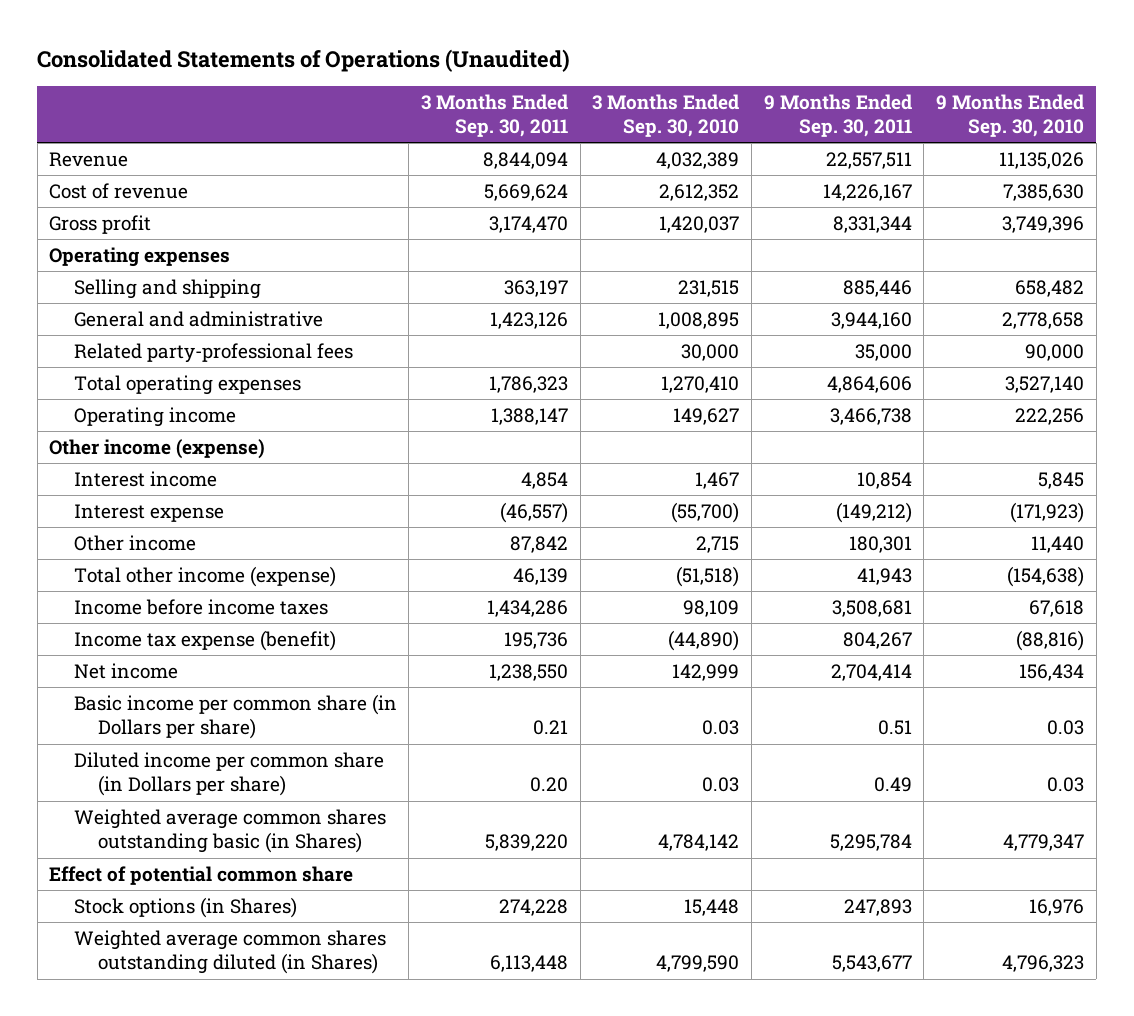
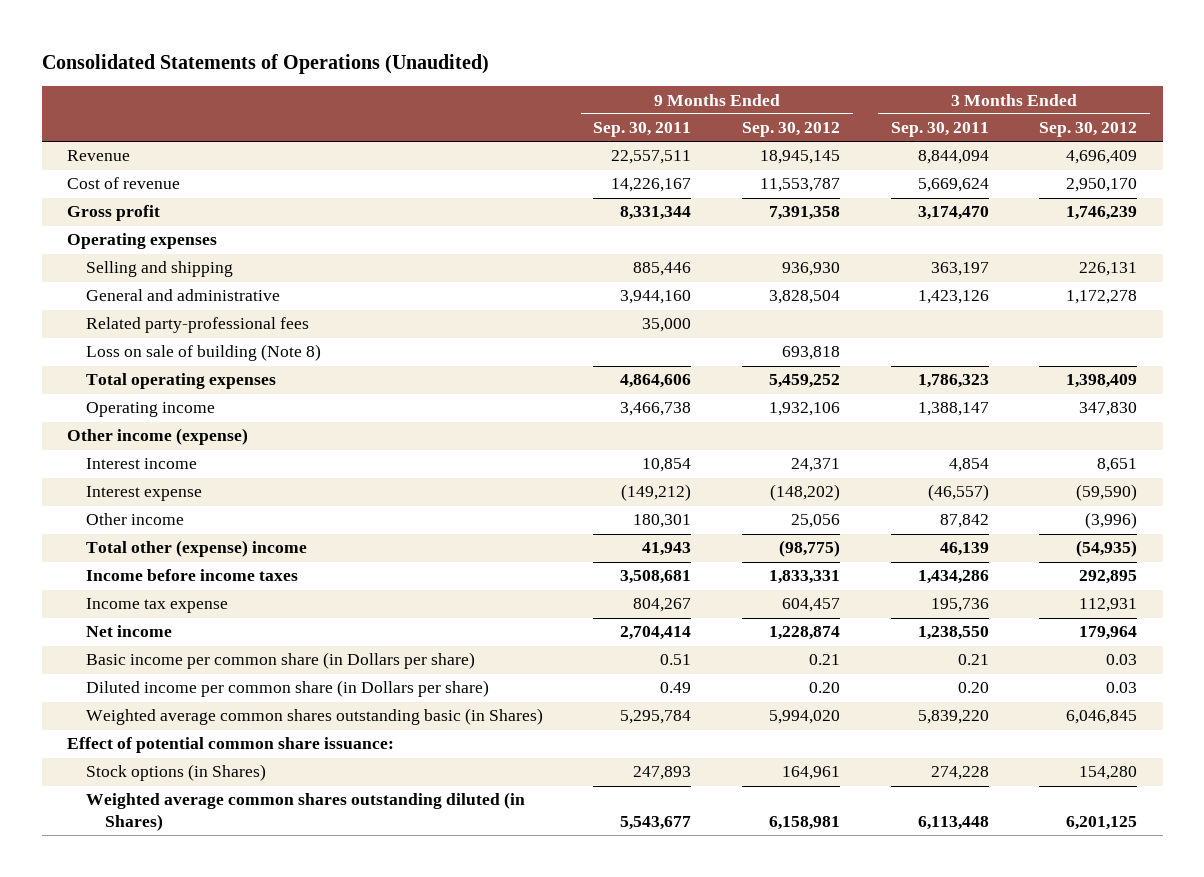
[592,93,740,138] 3 Months Ended Sep. 30, 2010 -> none
[936,93,1085,138] 9 Months Ended Sep. 30, 2010 -> none
none -> [742,122,841,138] Sep. 30, 2012
none -> [1039,122,1138,138] Sep. 30, 2012
none -> [85,344,321,362] Loss on sale of building (Note 8)
[73,565,336,587] Total other income (expense) -> [85,540,307,558] Total other (expense) income
[73,629,336,651] Income tax expense (benefit) -> [85,598,228,614] Income tax expense
[49,865,354,885] Effect of potential common share -> [66,737,394,754] Effect of potential common share issuance:

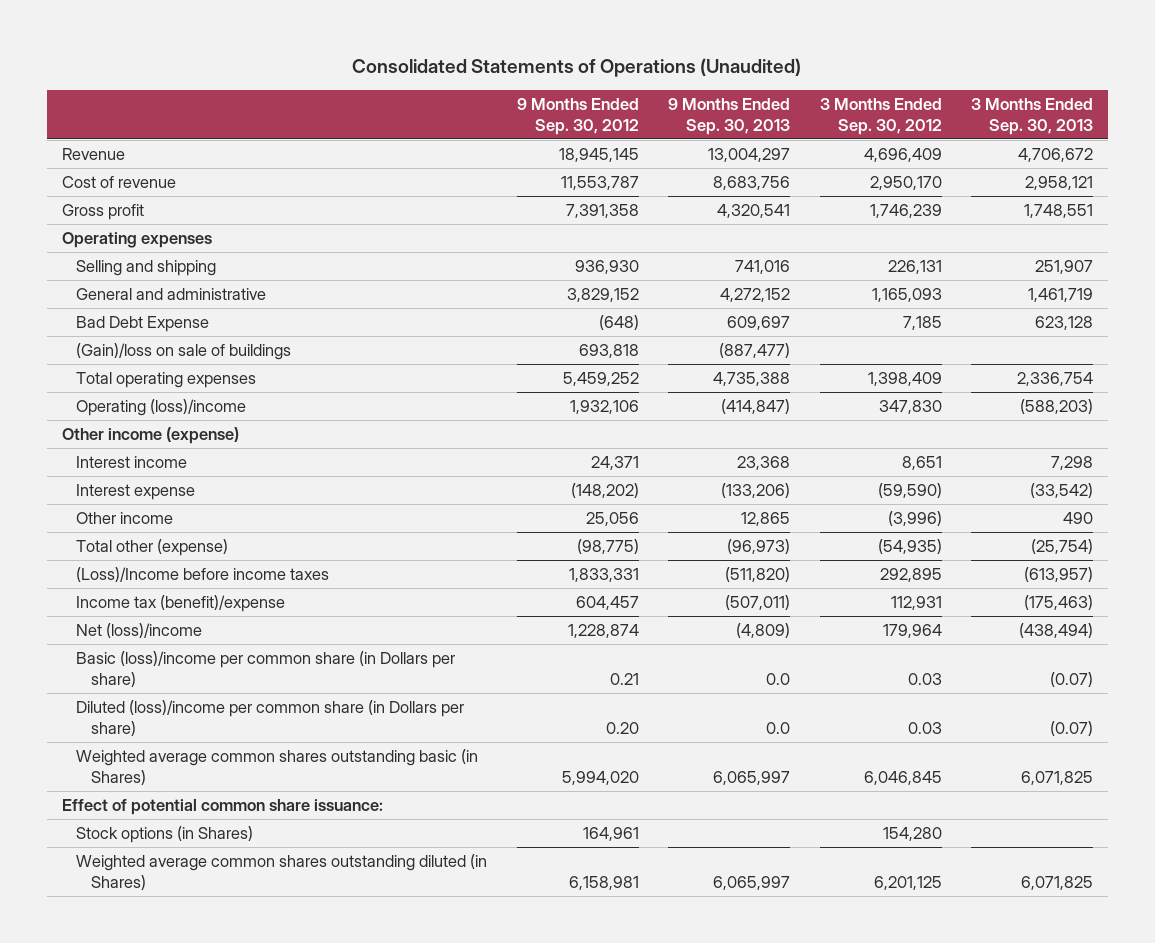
[593,122,692,138] Sep. 30, 2011 -> none
[890,122,989,138] Sep. 30, 2011 -> none
none -> [668,97,791,136] 9 Months Ended Sep. 30, 2013
none -> [971,97,1094,136] 3 Months Ended Sep. 30, 2013
[85,317,309,334] Related party-professional fees -> none
[769,290,841,305] 3,828,504 -> [566,287,639,302] 3,829,152
[1066,290,1138,305] 1,172,278 -> [871,287,942,302] 1,165,093
none -> [76,315,210,332] Bad Debt Expense
[85,344,321,362] Loss on sale of building (Note 8) -> [76,342,292,360] (Gain)/loss on sale of buildings
[85,402,215,418] Operating income -> [76,398,247,416] Operating (loss)/income
[85,540,307,558] Total other (expense) income -> [76,538,229,556] Total other (expense)
[85,569,298,582] Income before income taxes -> [76,566,330,582] (Loss)/Income before income taxes
[85,598,228,614] Income tax expense -> [76,594,286,612] Income tax (benefit)/expense
[85,625,172,638] Net income -> [76,622,203,638] Net (loss)/income
[85,652,475,670] Basic income per common share (in Dollars per share) -> [76,650,456,688] Basic (loss)/income per common share (in Dollars per share)
[85,680,489,698] Diluted income per common share (in Dollars per share) -> [76,699,465,737] Diluted (loss)/income per common share (in Dollars per share)

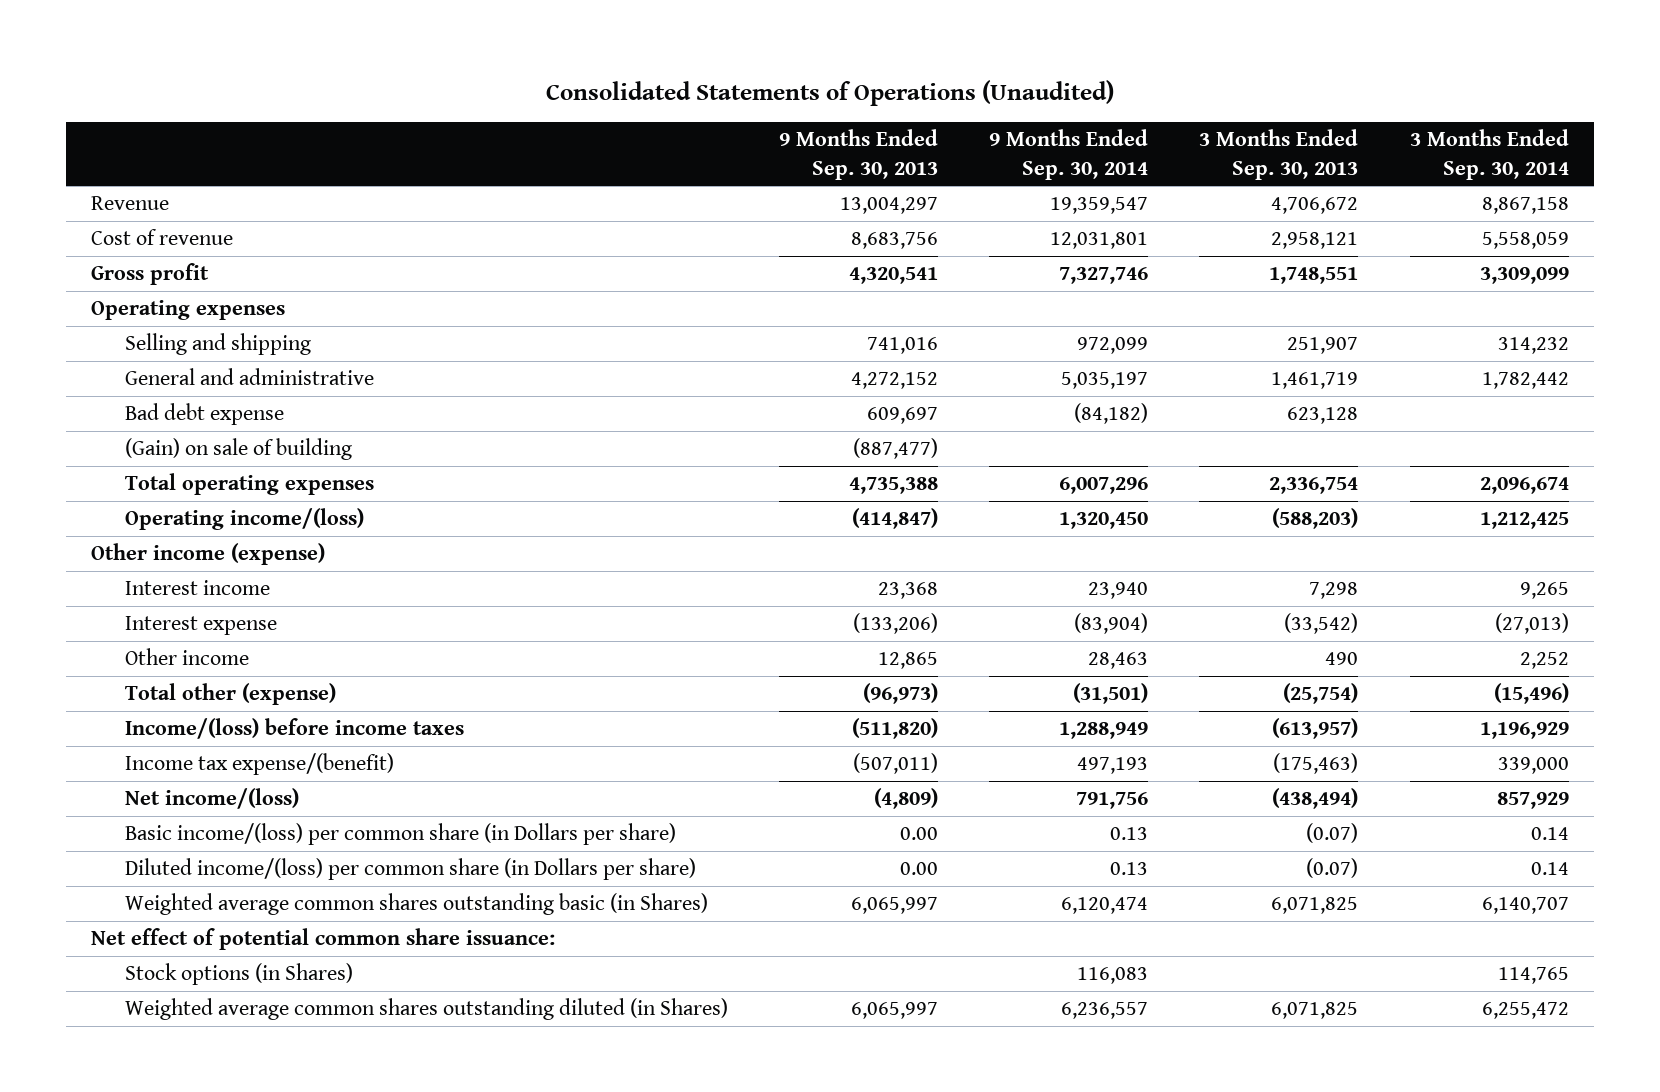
[516,97,639,136] 9 Months Ended Sep. 30, 2012 -> none
[819,97,942,136] 3 Months Ended Sep. 30, 2012 -> none
none -> [989,129,1149,180] 9 Months Ended Sep. 30, 2014
none -> [1409,129,1569,180] 3 Months Ended Sep. 30, 2014
[76,315,210,332] Bad Debt Expense -> [124,403,284,426] Bad debt expense
[76,342,292,360] (Gain)/loss on sale of buildings -> [124,438,352,461] (Gain) on sale of building
[76,398,247,416] Operating (loss)/income -> [124,508,364,531] Operating income/(loss)
[76,566,330,582] (Loss)/Income before income taxes -> [124,718,464,740] Income/(loss) before income taxes
[76,594,286,612] Income tax (benefit)/expense -> [124,753,394,776] Income tax expense/(benefit)
[76,622,203,638] Net (loss)/income -> [124,788,299,810] Net income/(loss)
[76,650,456,688] Basic (loss)/income per common share (in Dollars per share) -> [124,823,676,846] Basic income/(loss) per common share (in Dollars per share)
[766,673,791,686] 0.0 -> [899,827,938,841] 0.00
[76,699,465,737] Diluted (loss)/income per common share (in Dollars per share) -> [124,858,696,881] Diluted income/(loss) per common share (in Dollars per share)
[766,722,791,735] 0.0 -> [899,862,938,876] 0.00
[61,798,383,815] Effect of potential common share issuance: -> [91,928,556,951] Net effect of potential common share issuance:

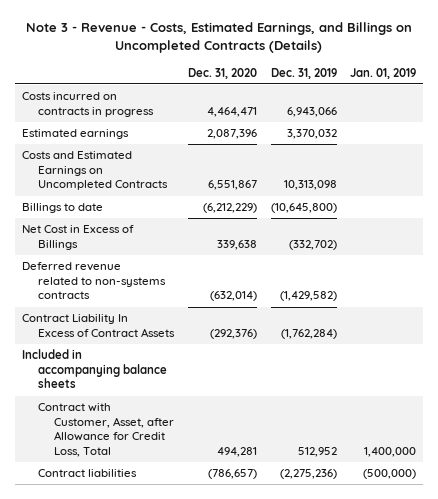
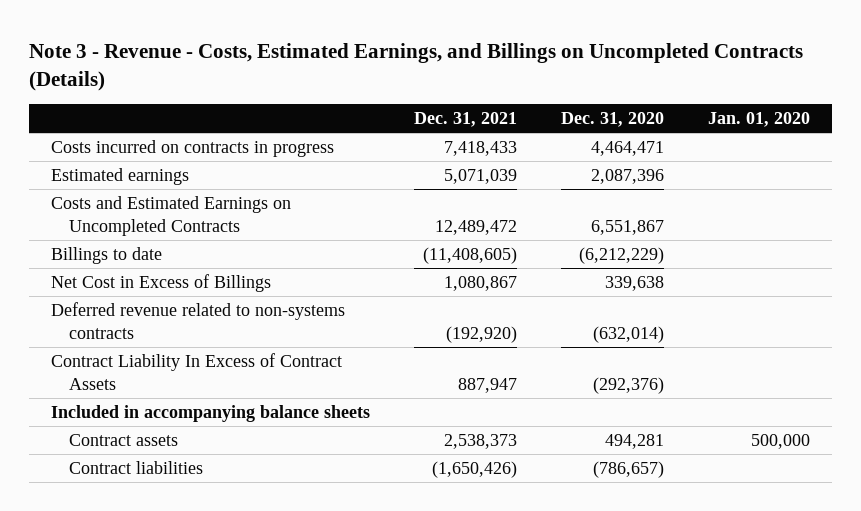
[270,67,337,79] Dec. 31, 2019 -> none
[350,67,417,79] Jan. 01, 2019 -> none
none -> [414,112,518,128] Dec. 31, 2021
none -> [707,112,810,128] Jan. 01, 2020
[37,403,175,458] Contract with Customer, Asset, after Allowance for Credit Loss, Total -> [68,433,178,446] Contract assets

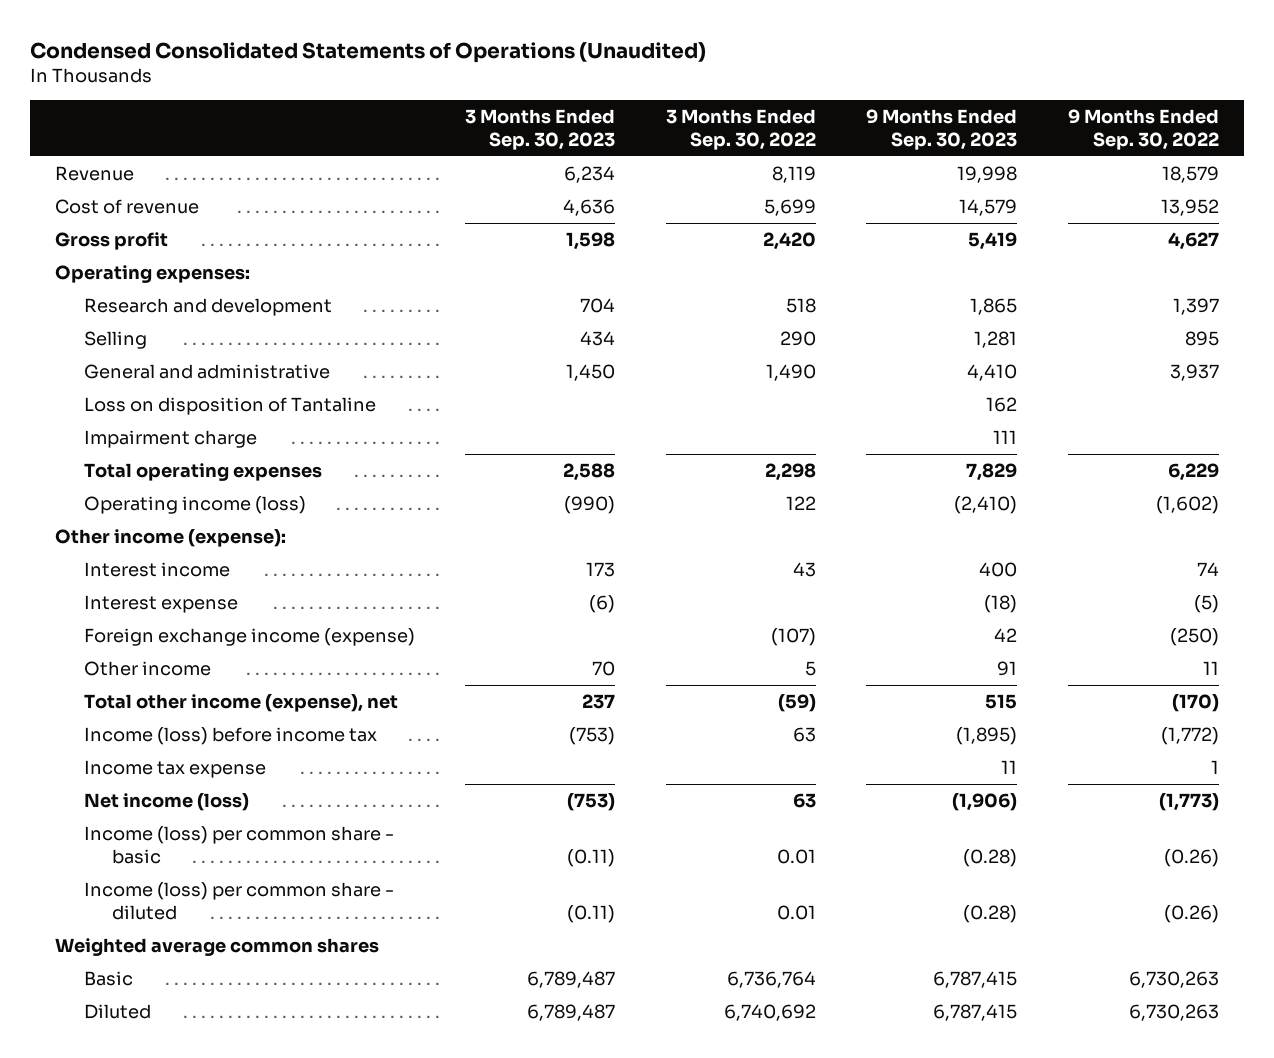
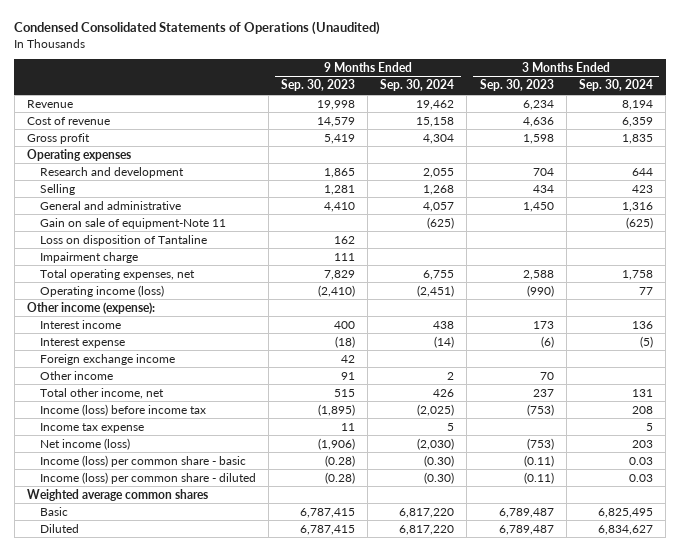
[665,109,816,150] 3 Months Ended Sep. 30, 2022 -> none
[1067,109,1219,150] 9 Months Ended Sep. 30, 2022 -> none
none -> [380,79,455,92] Sep. 30, 2024
none -> [578,79,653,92] Sep. 30, 2024
[55,265,251,284] Operating expenses: -> [27,148,132,161] Operating expenses
none -> [39,217,226,229] Gain on sale of equipment-Note 11
[83,463,322,482] Total operating expenses -> [39,268,195,280] Total operating expenses, net
[83,628,415,647] Foreign exchange income (expense) -> [39,353,175,365] Foreign exchange income
[83,694,398,713] Total other income (expense), net -> [39,387,164,399] Total other income, net

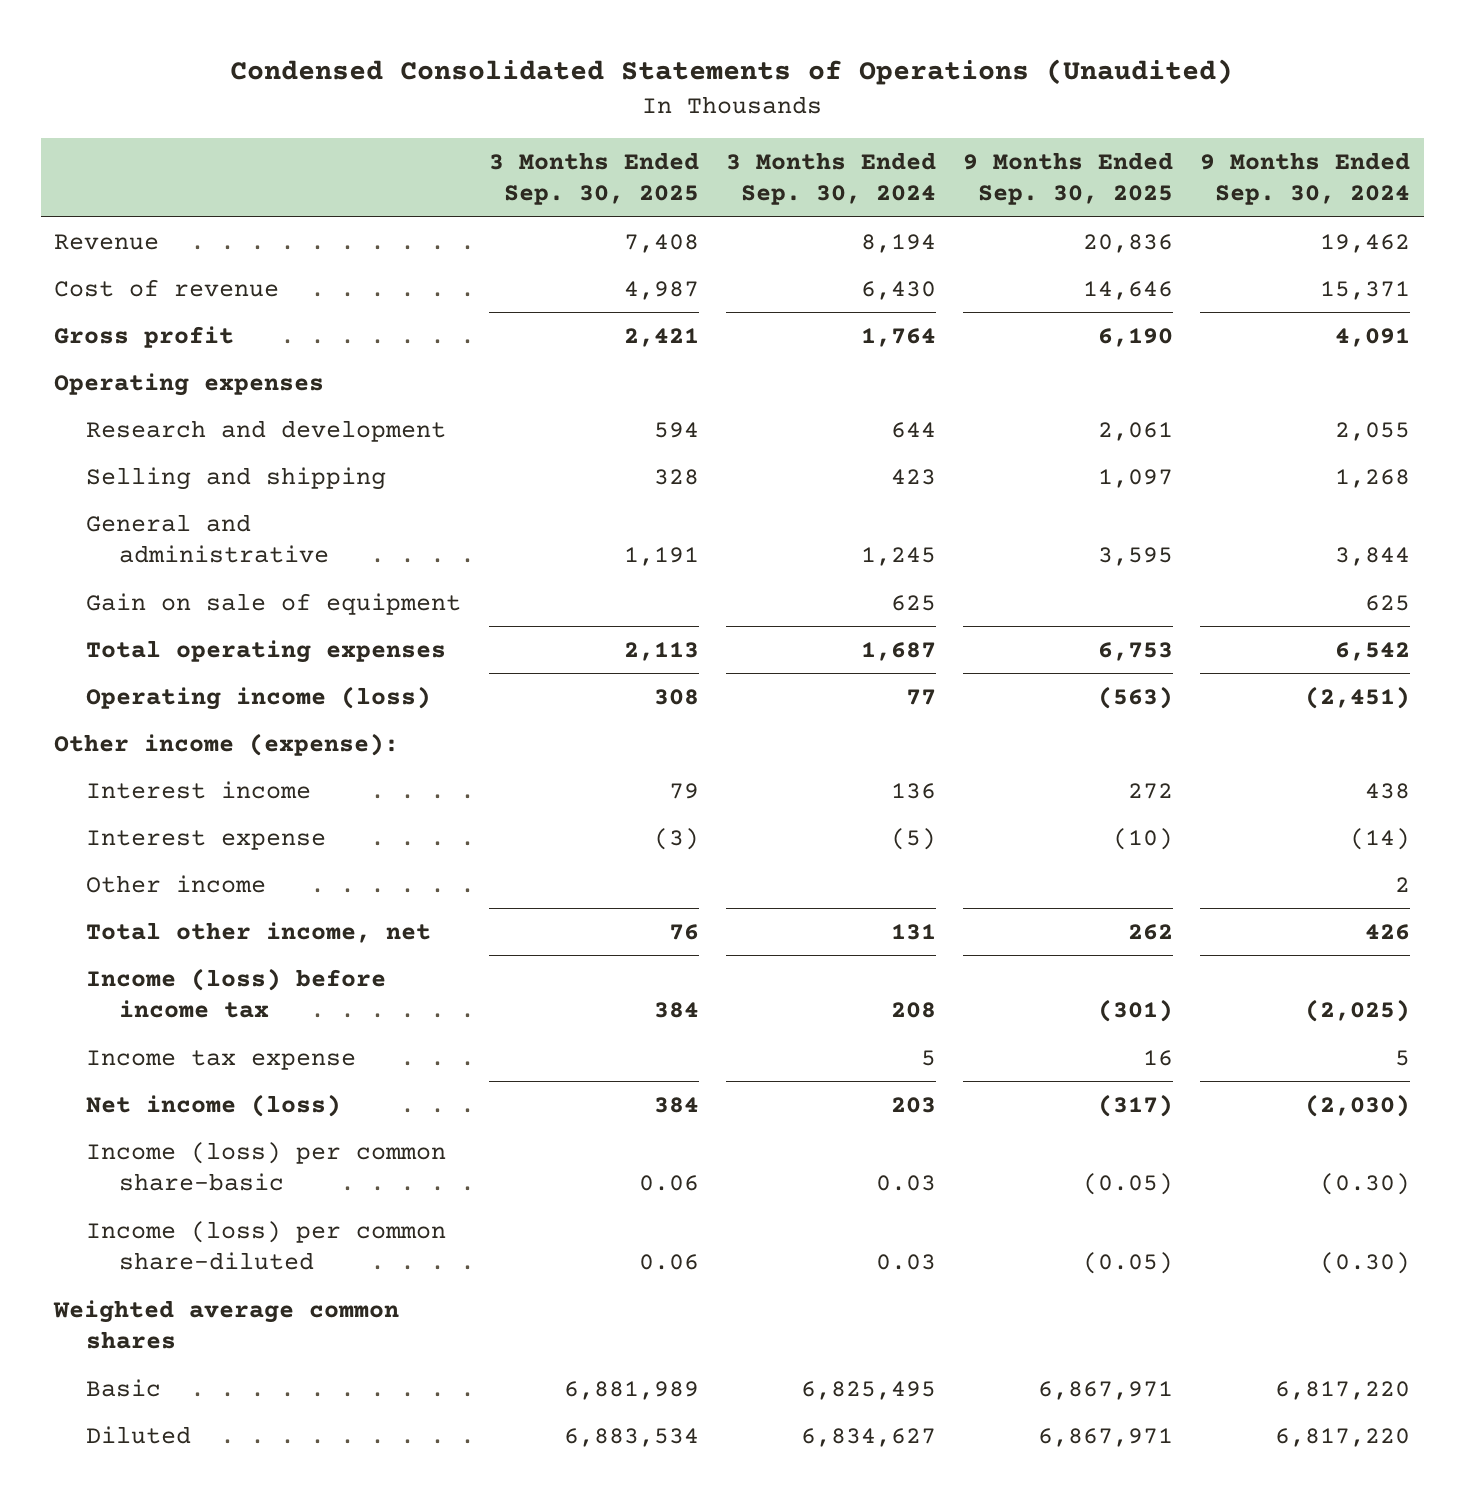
[280,79,355,92] Sep. 30, 2023 -> none
[479,79,554,92] Sep. 30, 2023 -> none
none -> [488,151,699,206] 3 Months Ended Sep. 30, 2025
none -> [963,151,1174,206] 9 Months Ended Sep. 30, 2025
[416,116,455,127] 15,158 -> [1320,280,1411,300] 15,371
[621,116,653,127] 6,359 -> [860,280,936,300] 6,430
[423,133,455,144] 4,304 -> [1335,327,1411,347] 4,091
[621,133,653,144] 1,835 -> [860,327,936,347] 1,764
[39,234,207,246] Loss on disposition of Tantaline -> none
[39,251,138,263] Impairment charge -> none
[39,183,75,195] Selling -> [86,466,387,490] Selling and shipping
[423,201,455,212] 4,057 -> [1335,547,1411,567] 3,844
[621,201,653,212] 1,316 -> [860,547,936,567] 1,245
[39,217,226,229] Gain on sale of equipment-Note 11 -> [86,592,462,615] Gain on sale of equipment
[427,216,455,229] (625) -> [1365,594,1411,611] 625
[625,216,653,229] (625) -> [890,594,936,611] 625
[39,268,195,280] Total operating expenses, net -> [86,639,447,663] Total operating expenses
[423,269,455,280] 6,755 -> [1335,641,1411,661] 6,542
[621,269,653,280] 1,758 -> [860,641,936,661] 1,687
[39,353,175,365] Foreign exchange income -> none
[39,454,246,467] Income (loss) per common share - basic -> [86,1141,447,1192] Income (loss) per common share-basic
[39,471,256,484] Income (loss) per common share - diluted -> [86,1220,447,1271] Income (loss) per common share-diluted

